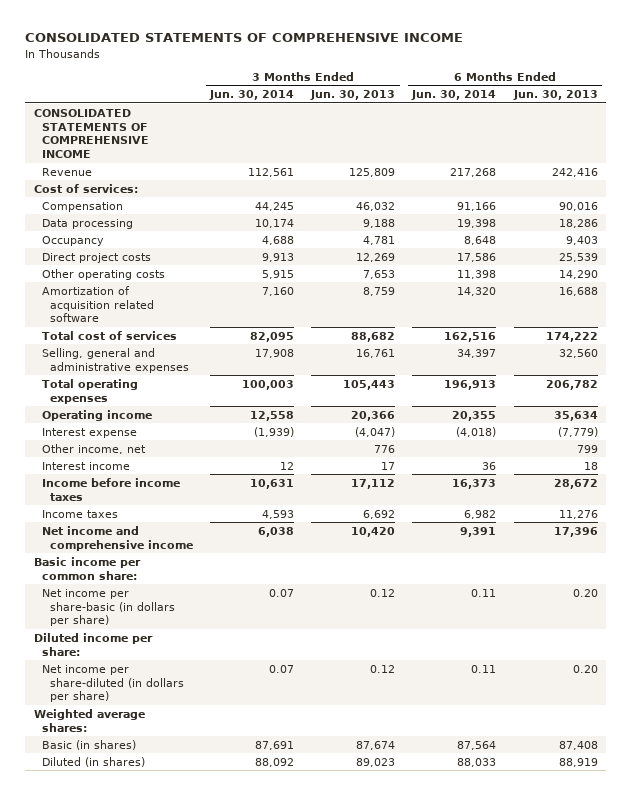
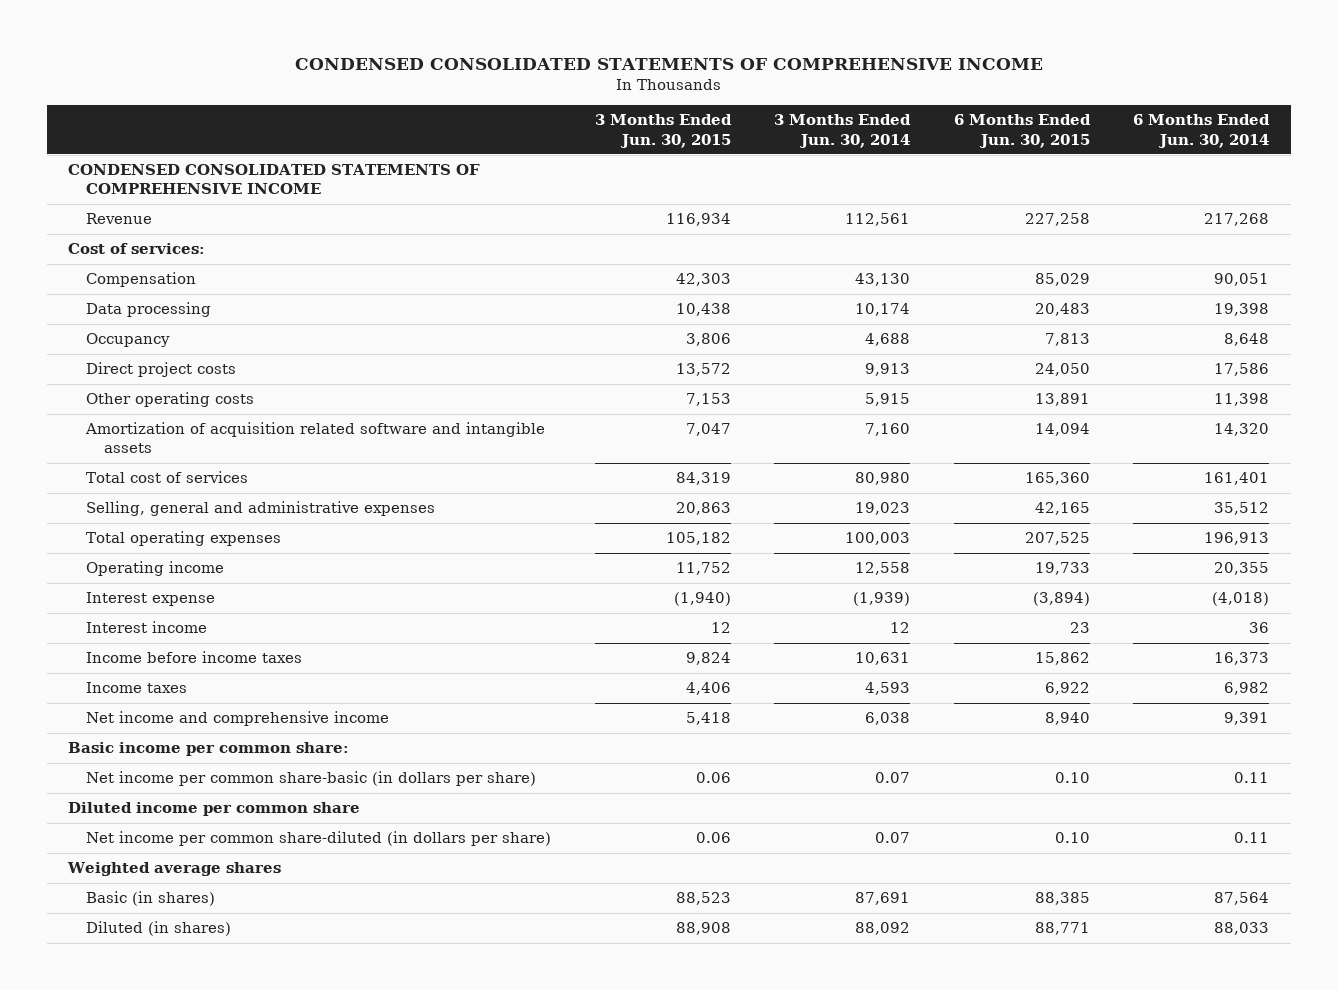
[24,33,463,43] CONSOLIDATED STATEMENTS OF COMPREHENSIVE INCOME -> [294,57,1043,70] CONDENSED CONSOLIDATED STATEMENTS OF COMPREHENSIVE INCOME
[310,90,396,101] Jun. 30, 2013 -> none
[512,90,598,101] Jun. 30, 2013 -> none
none -> [594,114,732,148] 3 Months Ended Jun. 30, 2015
none -> [953,114,1091,148] 6 Months Ended Jun. 30, 2015
[33,108,149,159] CONSOLIDATED STATEMENTS OF COMPREHENSIVE INCOME -> [68,164,481,195] CONDENSED CONSOLIDATED STATEMENTS OF COMPREHENSIVE INCOME
[255,201,295,211] 44,245 -> [855,273,911,287] 43,130
[457,201,497,211] 91,166 -> [1214,273,1270,287] 90,051
[41,285,154,323] Amortization of acquisition related software -> [84,422,545,454] Amortization of acquisition related software and intangible assets
[250,331,295,342] 82,095 -> [855,472,911,486] 80,980
[444,331,497,342] 162,516 -> [1204,472,1270,486] 161,401
[255,348,295,358] 17,908 -> [855,502,911,516] 19,023
[457,348,497,358] 34,397 -> [1214,502,1270,516] 35,512
[41,443,146,454] Other income, net -> none
[41,588,175,627] Net income per share-basic (in dollars per share) -> [85,771,536,787] Net income per common share-basic (in dollars per share)
[33,632,153,656] Diluted income per share: -> [68,802,361,817] Diluted income per common share
[41,664,184,703] Net income per share-diluted (in dollars per share) -> [85,831,551,847] Net income per common share-diluted (in dollars per share)
[33,708,145,732] Weighted average shares: -> [67,862,282,877] Weighted average shares

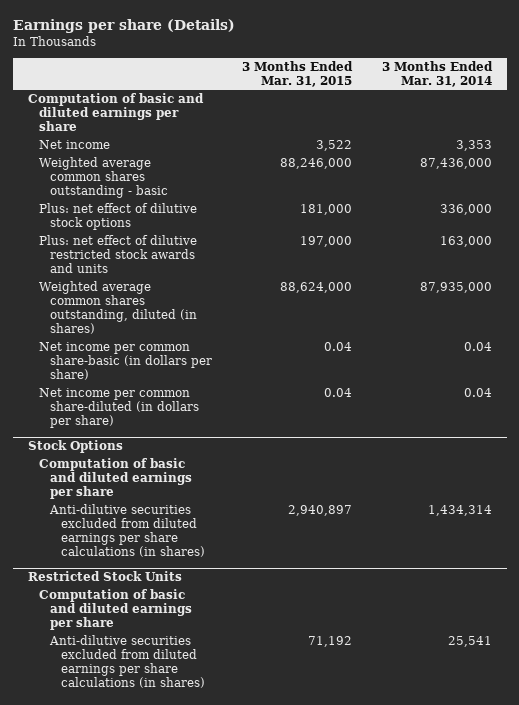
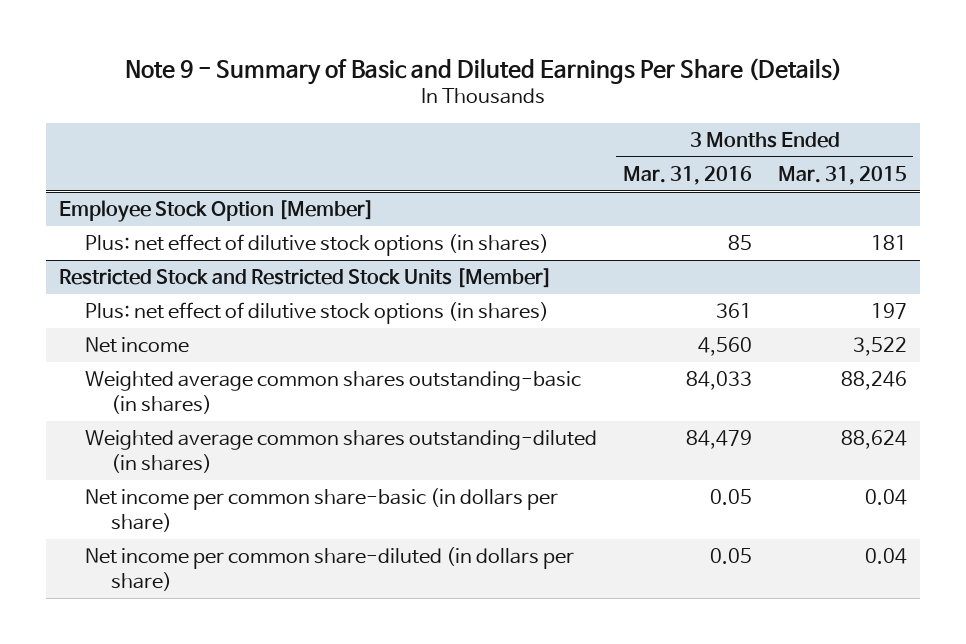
[12,19,235,34] Earnings per share (Details) -> [124,57,842,85] Note 9 - Summary of Basic and Diluted Earnings Per Share (Details)
[381,60,493,87] 3 Months Ended Mar. 31, 2014 -> none
none -> [622,166,752,186] Mar. 31, 2016
[27,93,204,132] Computation of basic and diluted earnings per share -> none
none -> [59,200,375,223] Employee Stock Option [Member]
none -> [85,234,550,257] Plus: net effect of dilutive stock options (in shares)
none -> [59,268,553,289] Restricted Stock and Restricted Stock Units [Member]
none -> [85,302,550,325] Plus: net effect of dilutive stock options (in shares)
[38,203,197,231] Plus: net effect of dilutive stock options -> none
[38,235,197,274] Plus: net effect of dilutive restricted stock awards and units -> none
[38,157,168,199] Weighted average common shares outstanding - basic -> [85,371,582,414] Weighted average common shares outstanding-basic (in shares)
[279,158,352,170] 88,246,000 -> [840,371,907,391] 88,246
[38,281,197,335] Weighted average common shares outstanding, diluted (in shares) -> [85,430,598,473] Weighted average common shares outstanding-diluted (in shares)
[279,282,352,294] 88,624,000 -> [840,430,907,450] 88,624
[27,440,123,454] Stock Options -> none
[38,458,192,500] Computation of basic and diluted earnings per share -> none
[48,504,206,558] Anti-dilutive securities excluded from diluted earnings per share calculations (in shares) -> none
[27,571,182,582] Restricted Stock Units -> none
[38,589,192,631] Computation of basic and diluted earnings per share -> none
[48,635,206,689] Anti-dilutive securities excluded from diluted earnings per share calculations (in shares) -> none

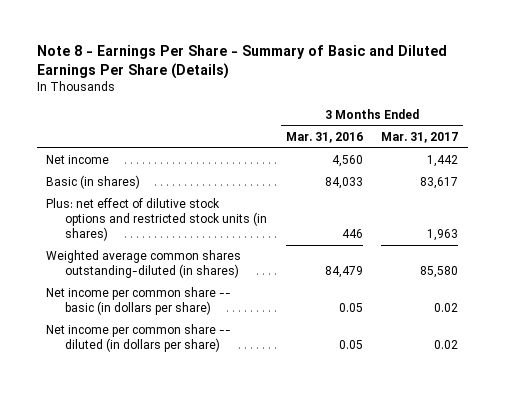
[124,57,842,85] Note 9 - Summary of Basic and Diluted Earnings Per Share (Details) -> [36,44,447,79] Note 8 - Earnings Per Share - Summary of Basic and Diluted Earnings Per Share (Details)
[777,166,907,186] Mar. 31, 2015 -> none
none -> [381,131,459,143] Mar. 31, 2017
[59,200,375,223] Employee Stock Option [Member] -> none
[85,234,550,257] Plus: net effect of dilutive stock options (in shares) -> none
[59,268,553,289] Restricted Stock and Restricted Stock Units [Member] -> none
[85,302,550,325] Plus: net effect of dilutive stock options (in shares) -> none
[85,371,582,414] Weighted average common shares outstanding-basic (in shares) -> [46,175,141,190] Basic (in shares)
none -> [46,198,268,242] Plus: net effect of dilutive stock options and restricted stock units (in shares)
[85,488,559,532] Net income per common share-basic (in dollars per share) -> [46,287,232,316] Net income per common share -- basic (in dollars per share)
[85,547,575,591] Net income per common share-diluted (in dollars per share) -> [46,324,232,353] Net income per common share -- diluted (in dollars per share)

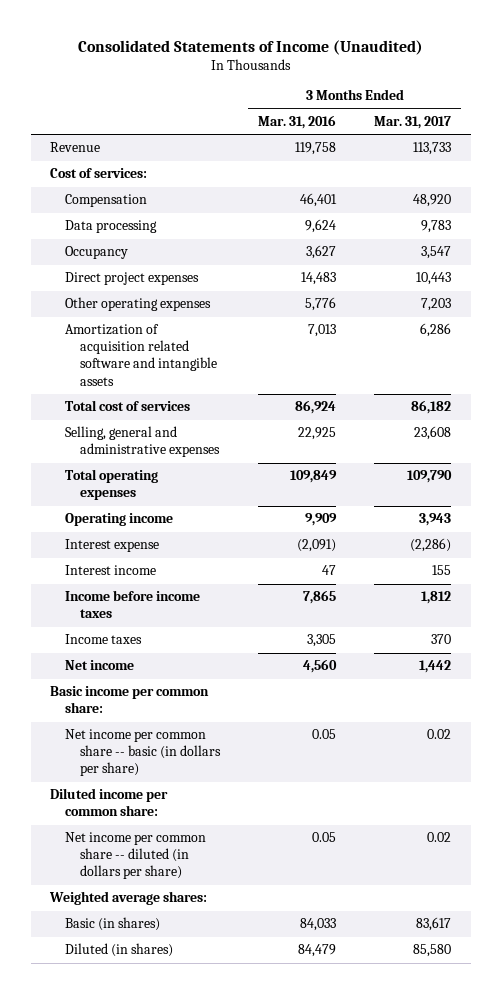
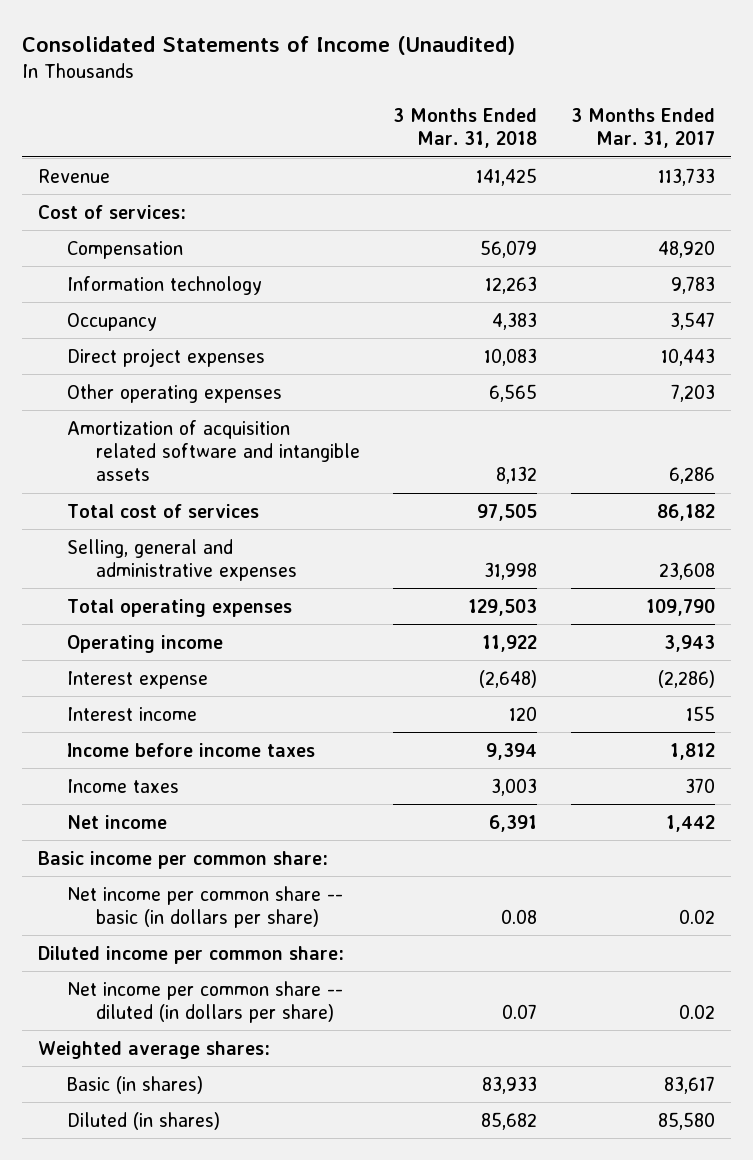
[258,114,337,129] Mar. 31, 2016 -> none
none -> [393,108,538,149] 3 Months Ended Mar. 31, 2018
[64,220,157,234] Data processing -> [67,275,263,295] Information technology

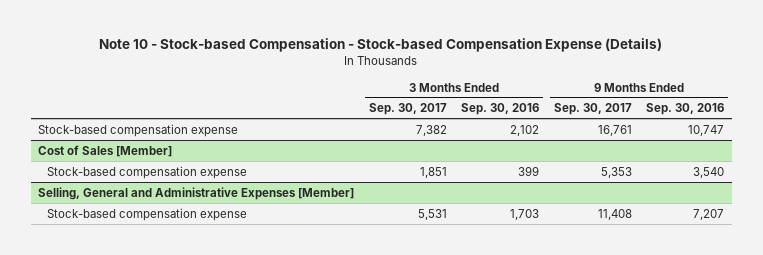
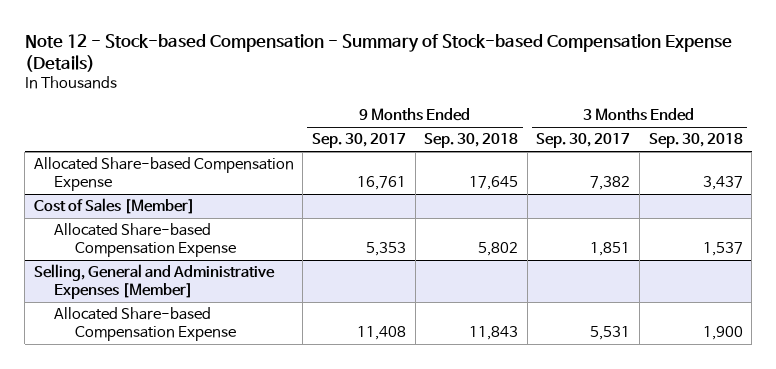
[99,38,663,53] Note 10 - Stock-based Compensation - Stock-based Compensation Expense (Details) -> [24,33,732,72] Note 12 - Stock-based Compensation - Summary of Stock-based Compensation Expense (Details)
[461,103,540,116] Sep. 30, 2016 -> none
[646,103,725,116] Sep. 30, 2016 -> none
none -> [424,133,519,149] Sep. 30, 2018
none -> [648,133,743,149] Sep. 30, 2018
[38,123,239,137] Stock-based compensation expense -> [33,157,294,191] Allocated Share-based Compensation Expense
[47,165,248,179] Stock-based compensation expense -> [54,223,237,257] Allocated Share-based Compensation Expense
[47,207,248,221] Stock-based compensation expense -> [54,307,237,341] Allocated Share-based Compensation Expense

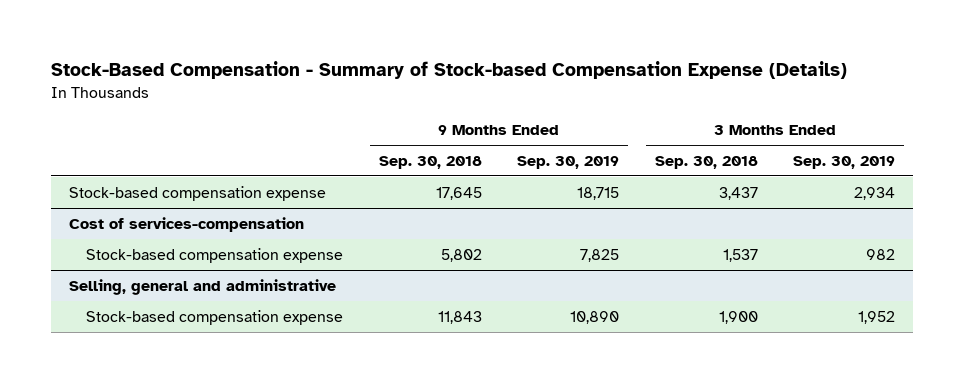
[24,33,732,72] Note 12 - Stock-based Compensation - Summary of Stock-based Compensation Expense (Details) -> [51,61,848,80] Stock-Based Compensation - Summary of Stock-based Compensation Expense (Details)
[311,133,406,149] Sep. 30, 2017 -> none
[536,133,631,149] Sep. 30, 2017 -> none
none -> [517,155,620,169] Sep. 30, 2019
none -> [793,155,896,169] Sep. 30, 2019
[33,157,294,191] Allocated Share-based Compensation Expense -> [68,185,326,201] Stock-based compensation expense
[33,198,195,215] Cost of Sales [Member] -> [68,216,304,232] Cost of services-compensation
[54,223,237,257] Allocated Share-based Compensation Expense -> [86,247,344,263] Stock-based compensation expense
[33,264,275,299] Selling, General and Administrative Expenses [Member] -> [68,278,336,295] Selling, general and administrative
[54,307,237,341] Allocated Share-based Compensation Expense -> [86,309,344,325] Stock-based compensation expense

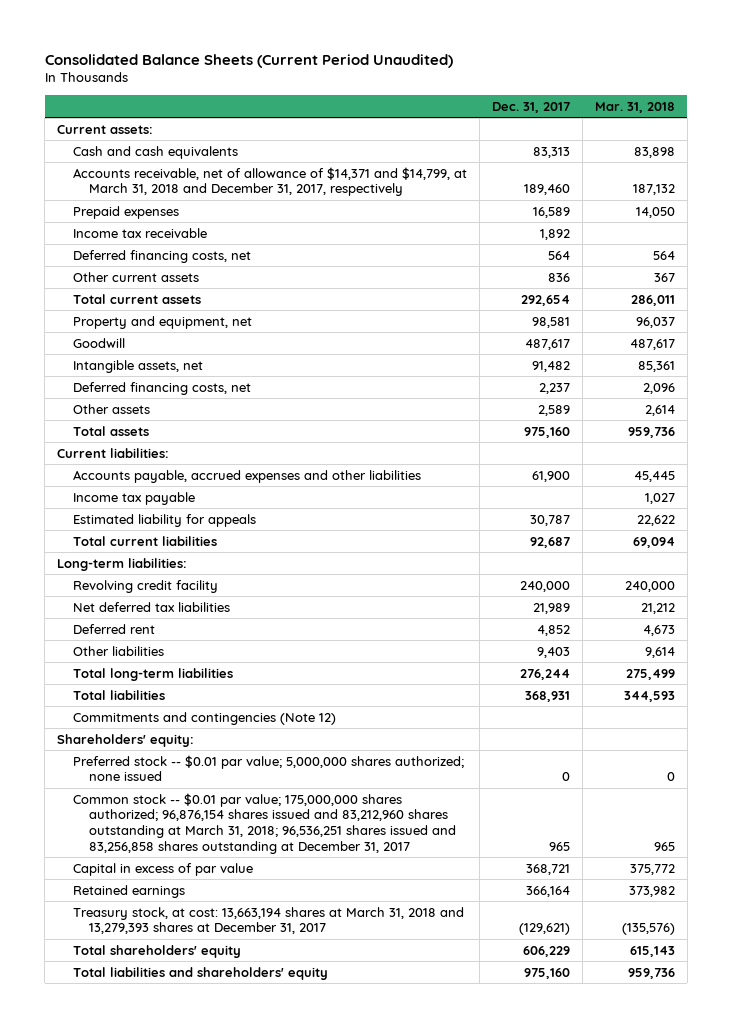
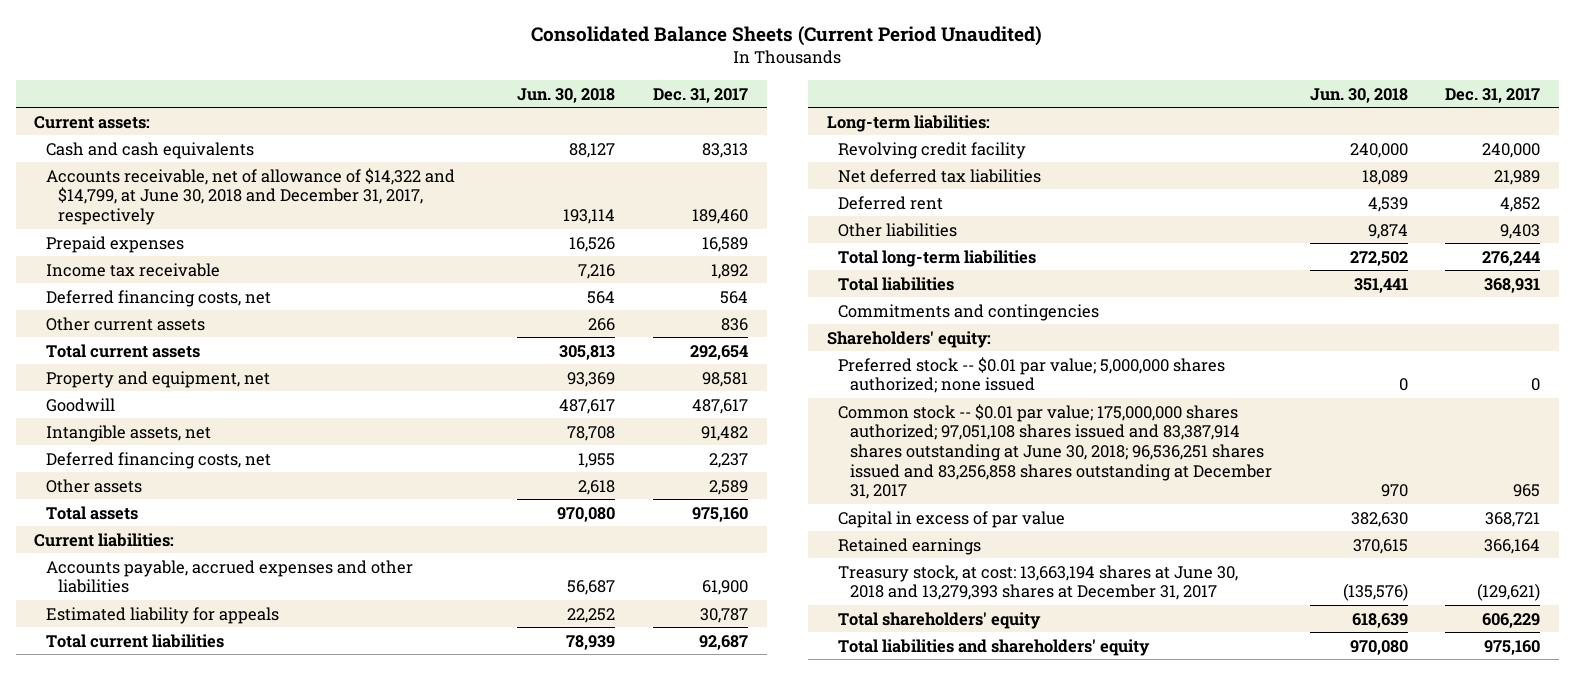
[594,101,675,113] Mar. 31, 2018 -> none
none -> [517,87,616,103] Jun. 30, 2018
[73,166,468,197] Accounts receivable, net of allowance of $14,371 and $14,799, at March 31, 2018 and December 31, 2017, respectively -> [46,167,456,225] Accounts receivable, net of allowance of $14,322 and $14,799, at June 30, 2018 and December 31, 2017, respectively
[73,491,196,505] Income tax payable -> none
[73,711,337,725] Commitments and contingencies (Note 12) -> [838,303,1100,321] Commitments and contingencies
[73,792,456,854] Common stock -- $0.01 par value; 175,000,000 shares authorized; 96,876,154 shares issued and 83,212,960 shares outstanding at March 31, 2018; 96,536,251 shares issued and 83,256,858 shares outstanding at December 31, 2017 -> [838,403,1272,500] Common stock -- $0.01 par value; 175,000,000 shares authorized; 97,051,108 shares issued and 83,387,914 shares outstanding at June 30, 2018; 96,536,251 shares issued and 83,256,858 shares outstanding at December 31, 2017
[73,906,465,935] Treasury stock, at cost: 13,663,194 shares at March 31, 2018 and 13,279,393 shares at December 31, 2017 -> [838,564,1239,601] Treasury stock, at cost: 13,663,194 shares at June 30, 2018 and 13,279,393 shares at December 31, 2017

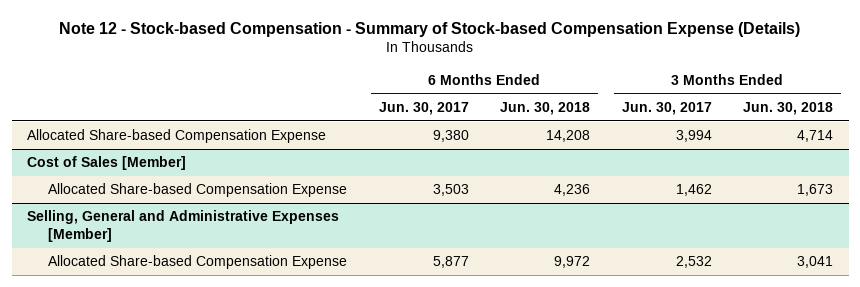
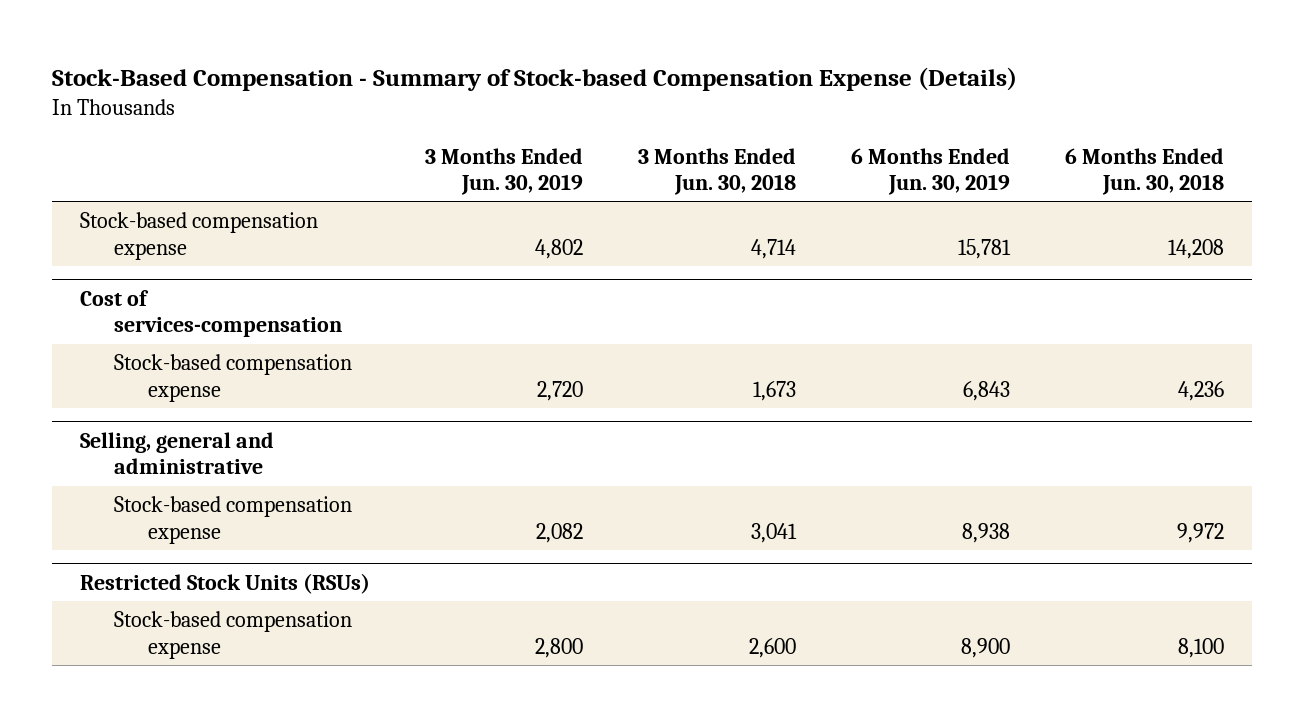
[59,21,801,37] Note 12 - Stock-based Compensation - Summary of Stock-based Compensation Expense (Details) -> [52,66,1018,91] Stock-Based Compensation - Summary of Stock-based Compensation Expense (Details)
[378,102,469,116] Jun. 30, 2017 -> none
[621,102,712,116] Jun. 30, 2017 -> none
none -> [424,147,583,195] 3 Months Ended Jun. 30, 2019
none -> [851,147,1011,195] 6 Months Ended Jun. 30, 2019
[27,129,327,144] Allocated Share-based Compensation Expense -> [79,212,318,260] Stock-based compensation expense
[27,156,187,171] Cost of Sales [Member] -> [79,289,342,337] Cost of services-compensation
[48,183,348,198] Allocated Share-based Compensation Expense -> [113,354,352,402] Stock-based compensation expense
[27,210,340,243] Selling, General and Administrative Expenses [Member] -> [79,431,274,474] Selling, general and administrative
[48,255,348,270] Allocated Share-based Compensation Expense -> [113,496,352,544] Stock-based compensation expense
none -> [79,572,370,594] Restricted Stock Units (RSUs)
none -> [113,611,352,659] Stock-based compensation expense

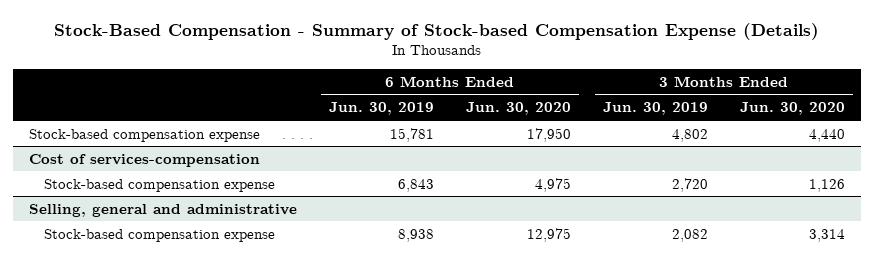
[637,147,796,195] 3 Months Ended Jun. 30, 2018 -> none
[1065,147,1225,195] 6 Months Ended Jun. 30, 2018 -> none
none -> [466,102,572,116] Jun. 30, 2020
none -> [739,102,845,116] Jun. 30, 2020
[79,572,370,594] Restricted Stock Units (RSUs) -> none
[113,611,352,659] Stock-based compensation expense -> none

